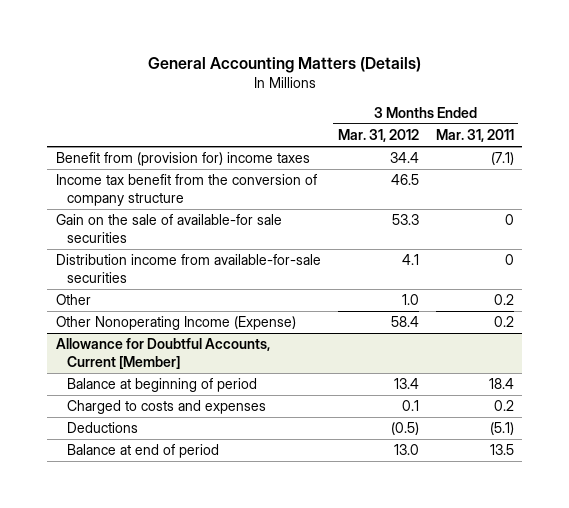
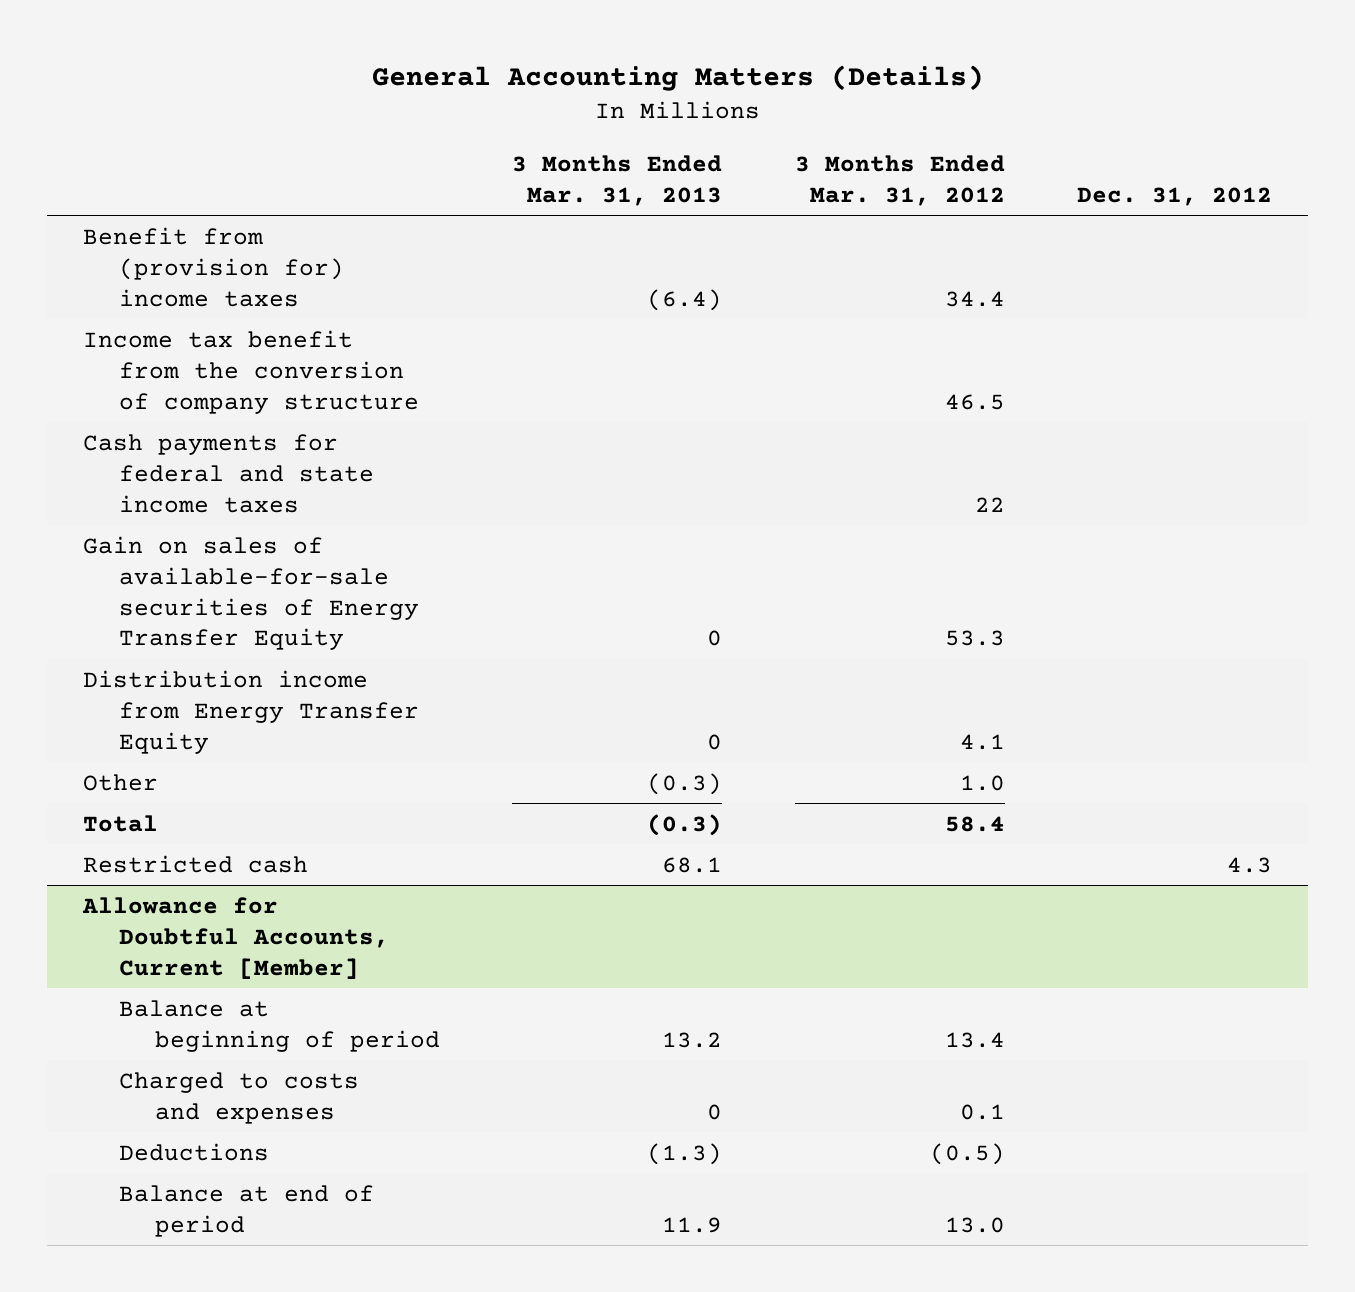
[435,129,514,143] Mar. 31, 2011 -> none
none -> [512,154,723,206] 3 Months Ended Mar. 31, 2013
none -> [1077,186,1273,206] Dec. 31, 2012
none -> [82,433,374,513] Cash payments for federal and state income taxes
[55,214,282,243] Gain on the sale of available-for sale securities -> [82,535,419,651] Gain on sales of available-for-sale securities of Energy Transfer Equity
[55,254,321,283] Distribution income from available-for-sale securities -> [82,669,419,754] Distribution income from Energy Transfer Equity
[55,316,296,331] Other Nonoperating Income (Expense) -> [82,814,158,832] Total
none -> [82,854,308,873] Restricted cash

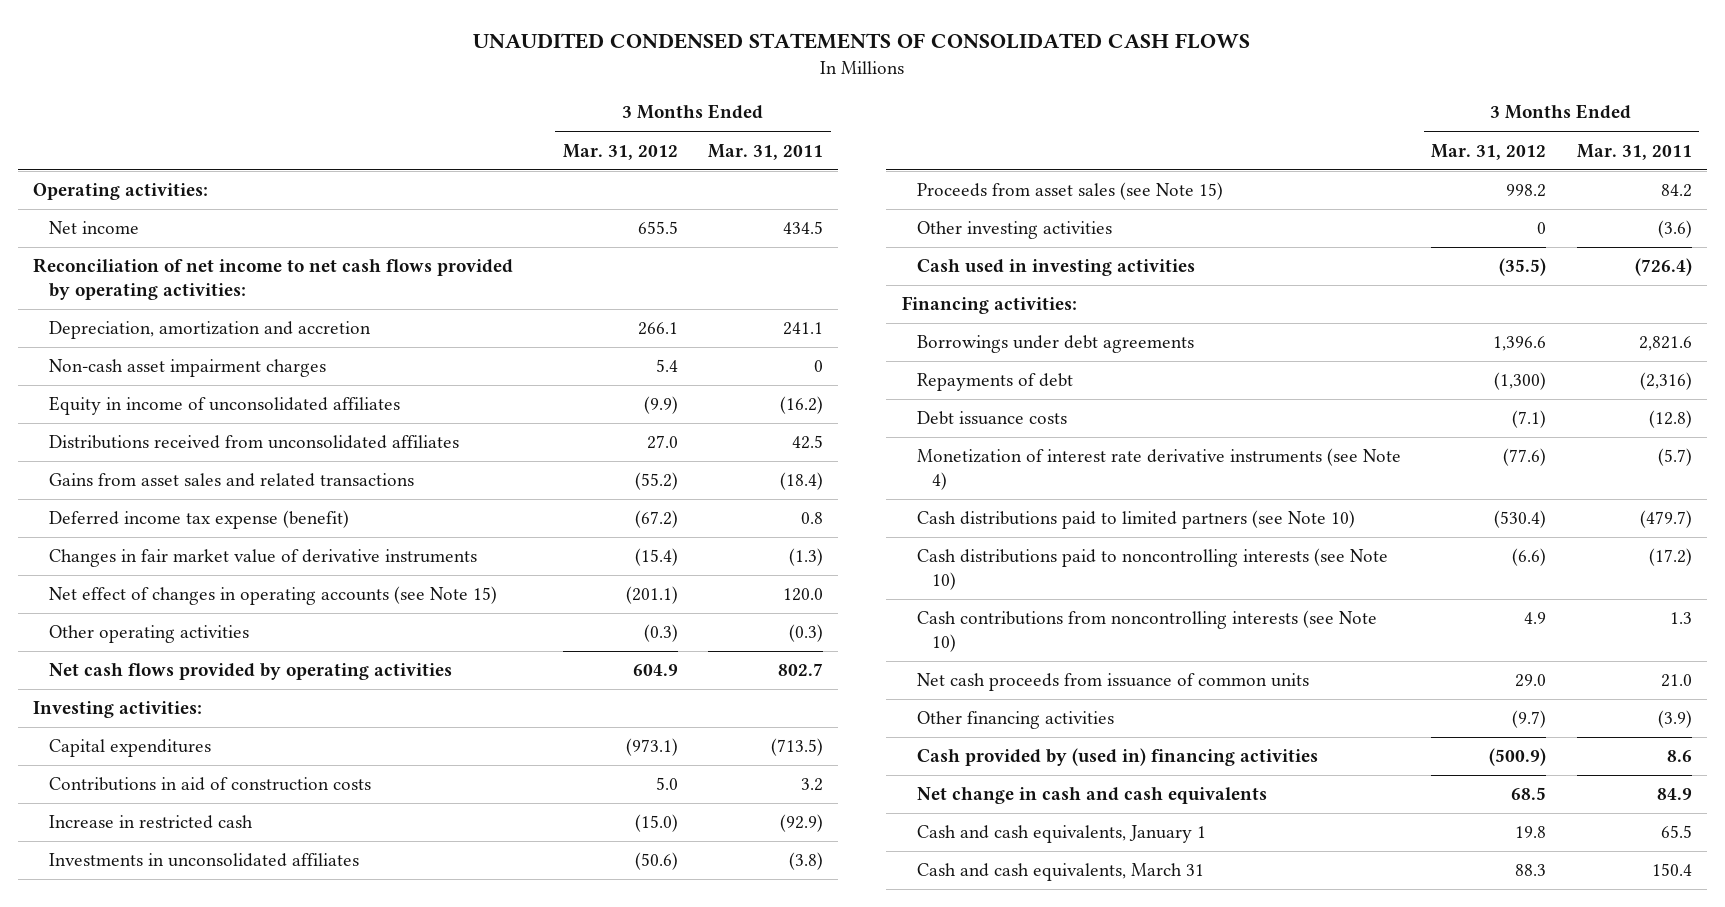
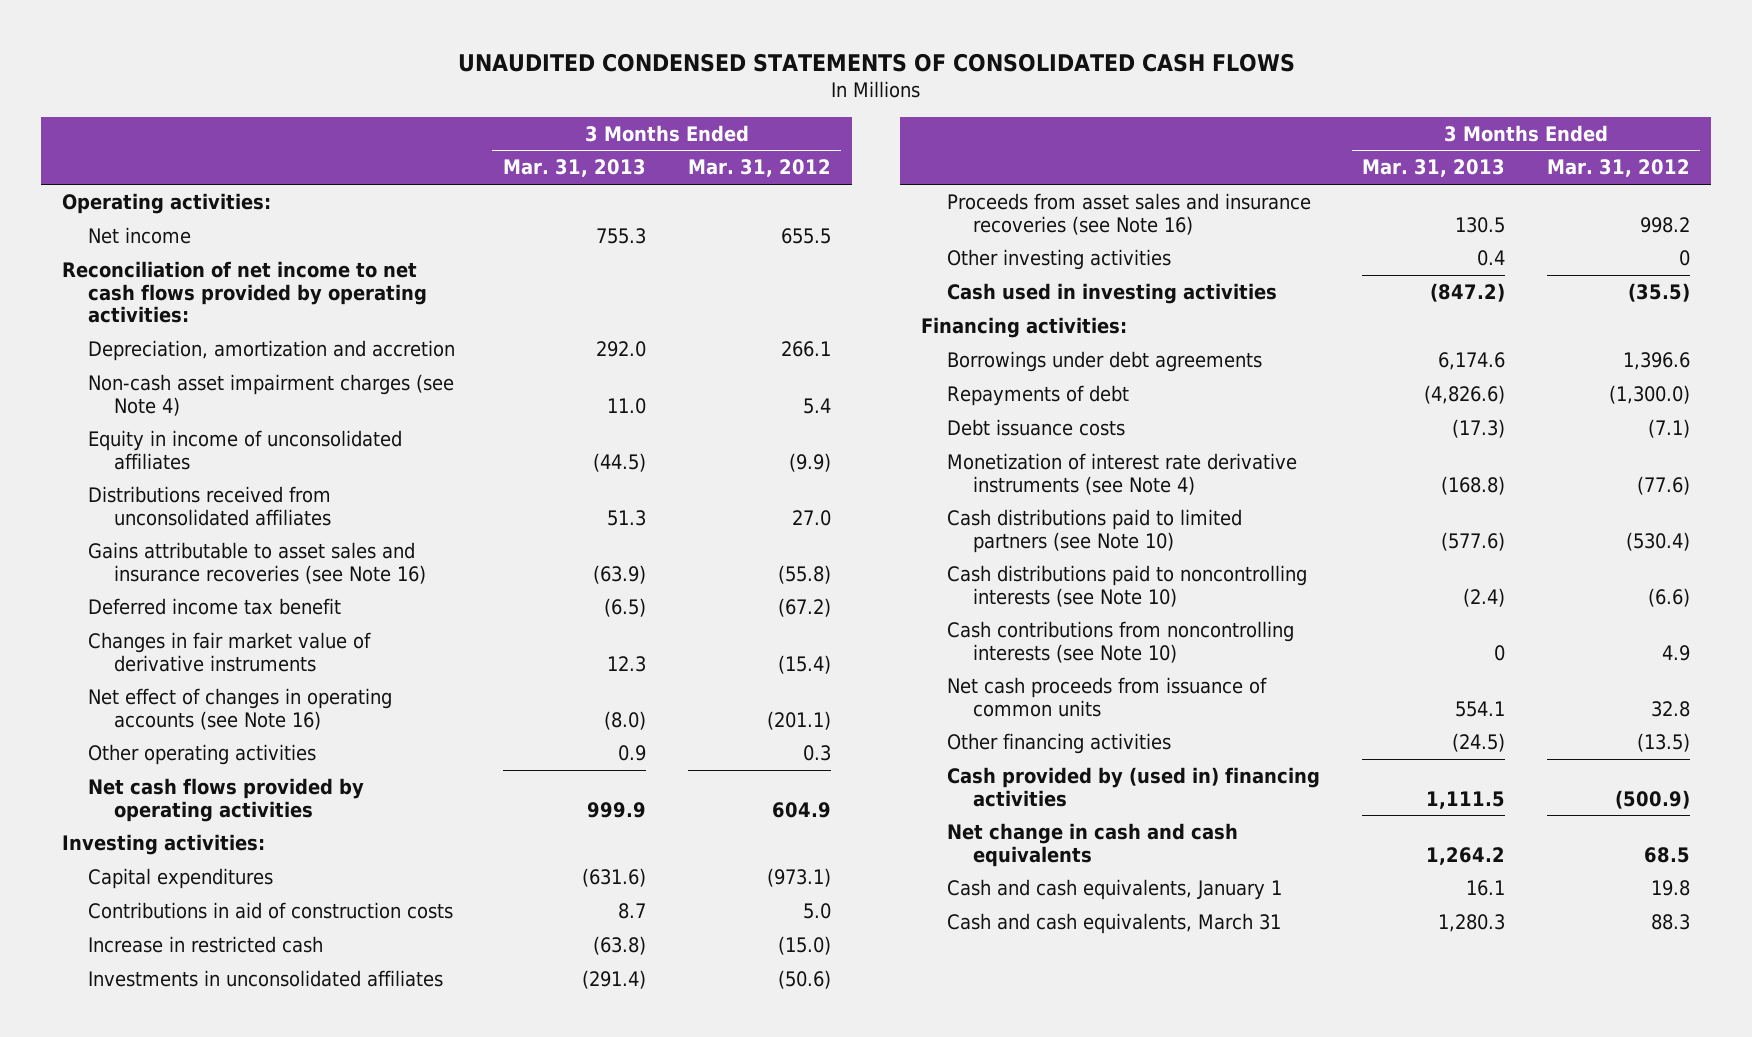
[708,143,824,160] Mar. 31, 2011 -> none
none -> [502,159,646,178] Mar. 31, 2013
[48,359,326,378] Non-cash asset impairment charges -> [87,373,454,416] Non-cash asset impairment charges (see Note 4)
[48,473,414,488] Gains from asset sales and related transactions -> [87,541,426,584] Gains attributable to asset sales and insurance recoveries (see Note 16)
[634,472,678,491] (55.2) -> [777,564,831,584] (55.8)
[48,510,349,530] Deferred income tax expense (benefit) -> [87,597,341,615] Deferred income tax benefit
[48,586,497,606] Net effect of changes in operating accounts (see Note 15) -> [87,687,392,730] Net effect of changes in operating accounts (see Note 16)
[643,624,678,643] (0.3) -> [802,744,831,761] 0.3
[916,182,1223,201] Proceeds from asset sales (see Note 15) -> [947,192,1312,235] Proceeds from asset sales and insurance recoveries (see Note 16)
[1494,372,1547,391] (1,300) -> [1608,384,1690,404] (1,300.0)
[1515,674,1547,688] 29.0 -> [1650,700,1690,717] 32.8
[1512,710,1547,729] (9.7) -> [1636,732,1690,752] (13.5)

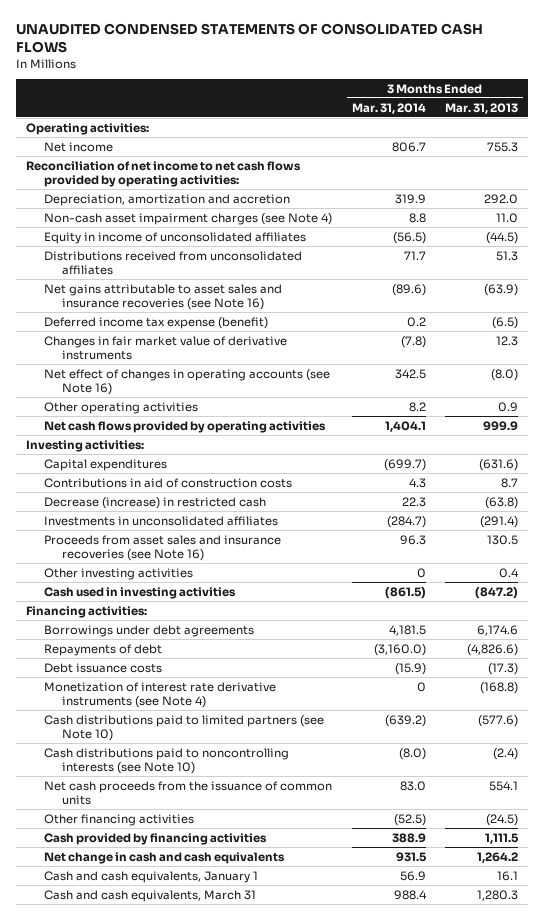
[687,159,831,178] Mar. 31, 2012 -> none
none -> [351,102,426,114] Mar. 31, 2014
[87,541,426,584] Gains attributable to asset sales and insurance recoveries (see Note 16) -> [43,283,282,310] Net gains attributable to asset sales and insurance recoveries (see Note 16)
[87,597,341,615] Deferred income tax benefit -> [43,316,268,329] Deferred income tax expense (benefit)
[87,935,323,953] Increase in restricted cash -> [43,496,266,509] Decrease (increase) in restricted cash
[947,620,1295,663] Cash contributions from noncontrolling interests (see Note 10) -> none
[947,676,1268,717] Net cash proceeds from issuance of common units -> [43,780,332,805] Net cash proceeds from the issuance of common units
[947,766,1321,807] Cash provided by (used in) financing activities -> [43,832,267,845] Cash provided by financing activities

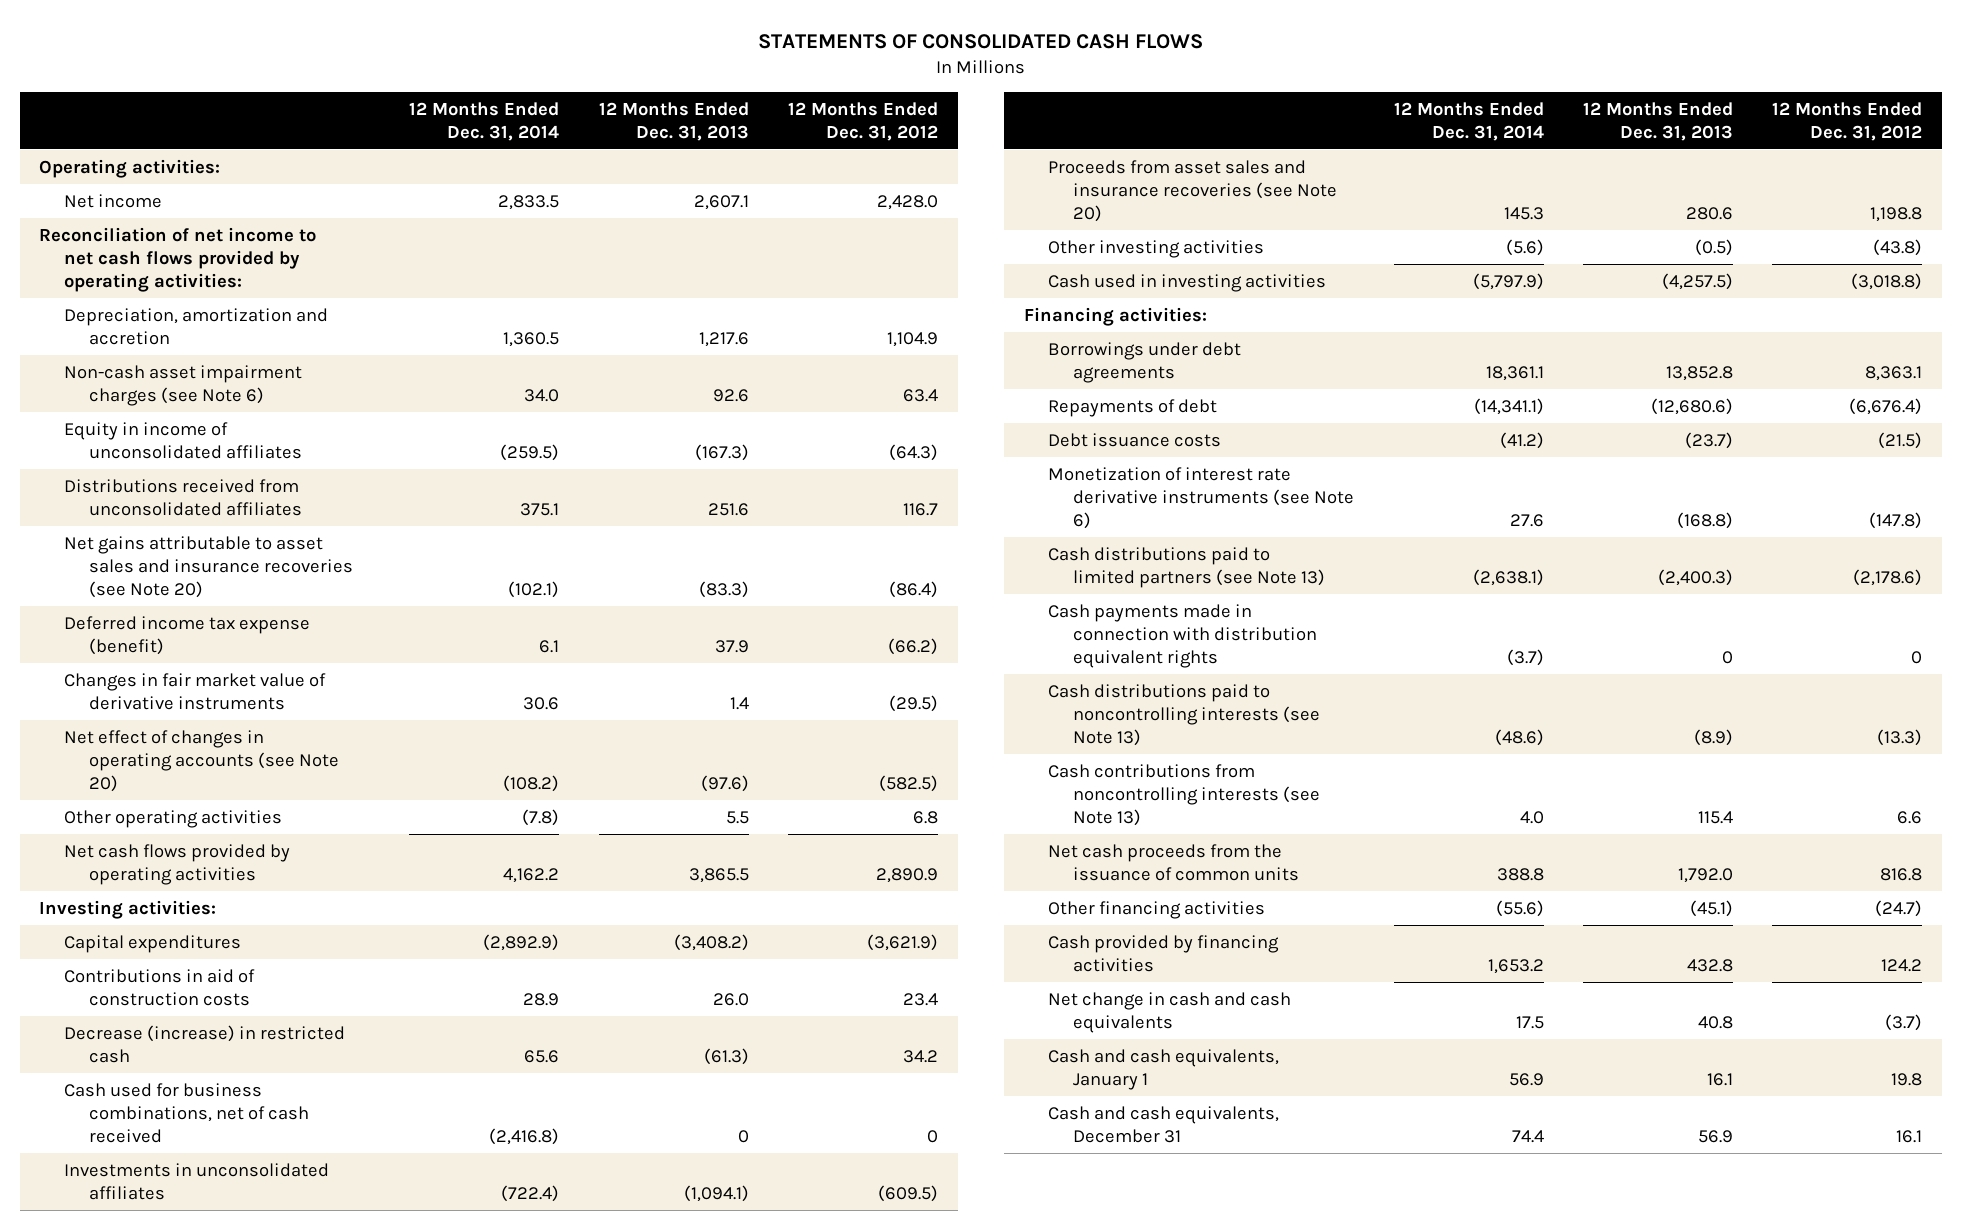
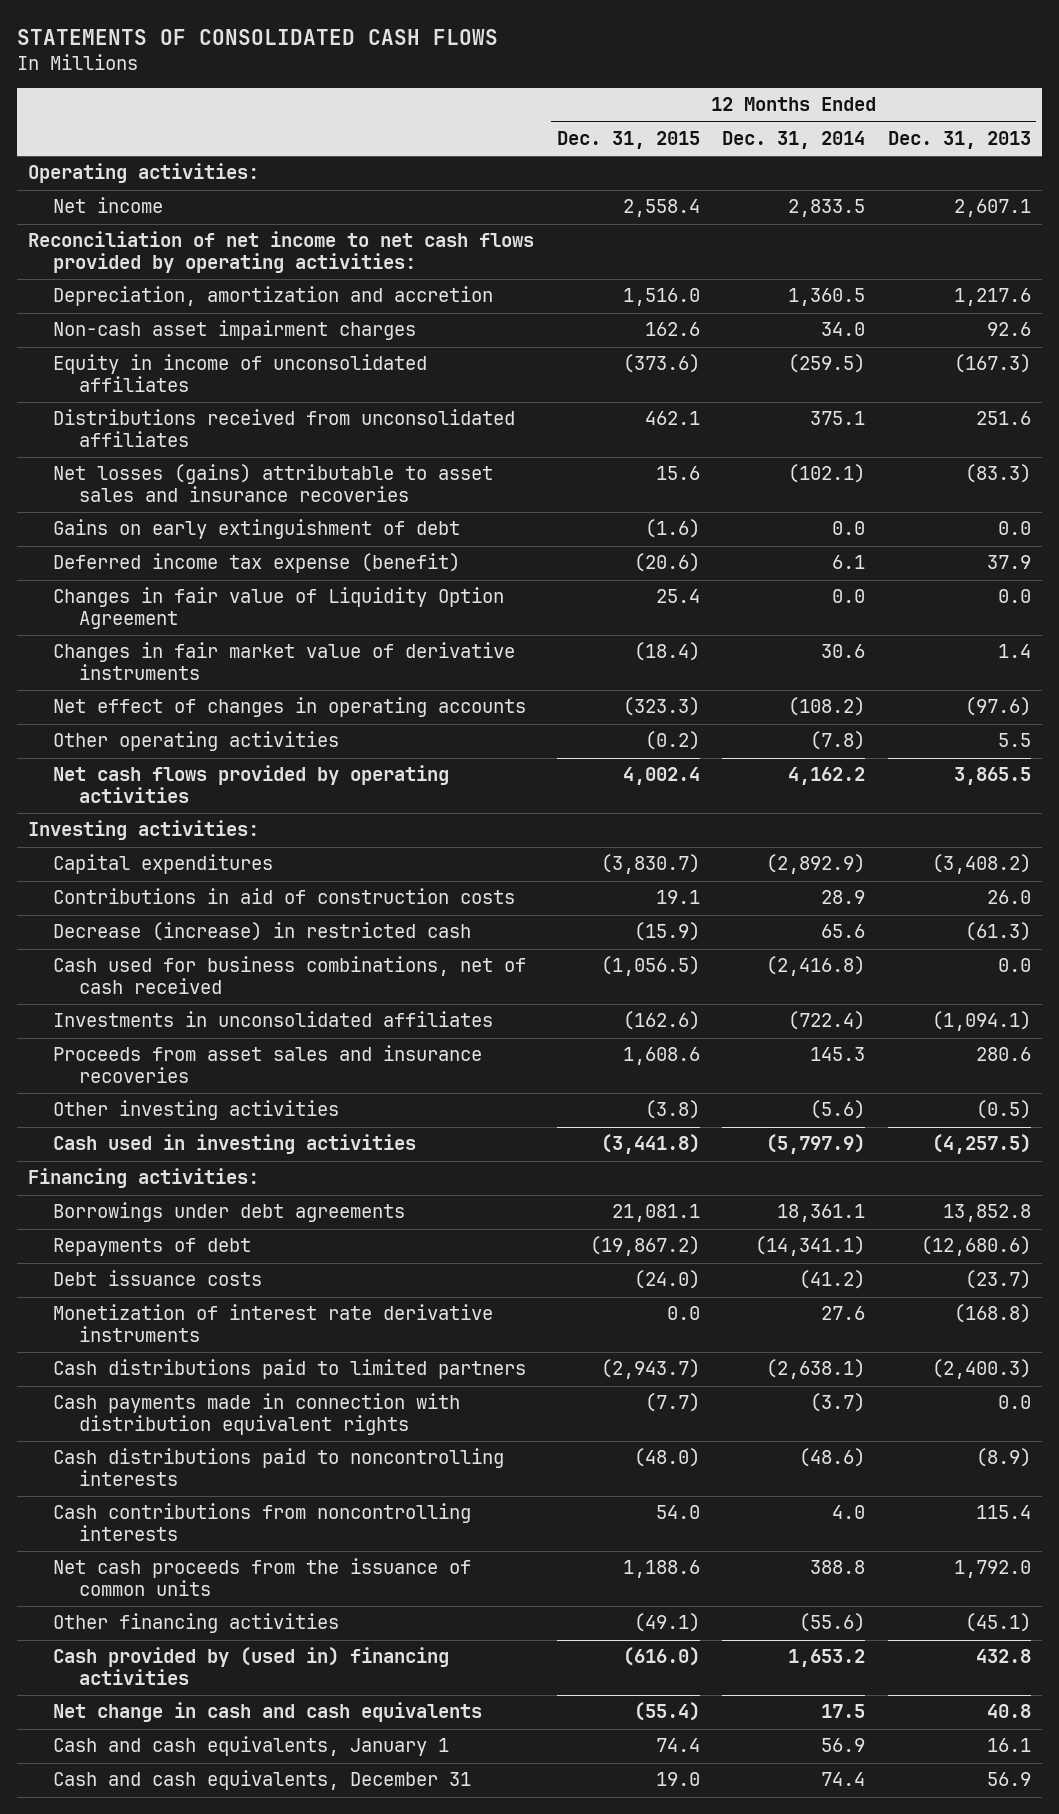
[788,101,939,141] 12 Months Ended Dec. 31, 2012 -> none
none -> [556,131,700,150] Dec. 31, 2015
[64,364,303,406] Non-cash asset impairment charges (see Note 6) -> [53,320,417,341] Non-cash asset impairment charges
[64,535,353,599] Net gains attributable to asset sales and insurance recoveries (see Note 20) -> [53,464,494,503] Net losses (gains) attributable to asset sales and insurance recoveries
none -> [53,519,461,540] Gains on early extinguishment of debt
none -> [53,587,505,630] Changes in fair value of Liquidity Option Agreement
[64,729,339,793] Net effect of changes in operating accounts (see Note 20) -> [53,697,527,718] Net effect of changes in operating accounts
[737,1130,749,1144] 0 -> [997,958,1031,973] 0.0
[1048,159,1338,223] Proceeds from asset sales and insurance recoveries (see Note 20) -> [53,1045,483,1084] Proceeds from asset sales and insurance recoveries
[1048,466,1355,530] Monetization of interest rate derivative instruments (see Note 6) -> [53,1304,494,1343] Monetization of interest rate derivative instruments
[1048,546,1326,588] Cash distributions paid to limited partners (see Note 13) -> [53,1359,527,1380] Cash distributions paid to limited partners
[1722,651,1734,665] 0 -> [997,1395,1031,1410] 0.0
[1048,683,1321,747] Cash distributions paid to noncontrolling interests (see Note 13) -> [53,1448,505,1487] Cash distributions paid to noncontrolling interests
[1048,763,1321,827] Cash contributions from noncontrolling interests (see Note 13) -> [53,1503,472,1542] Cash contributions from noncontrolling interests
[1048,934,1280,972] Cash provided by financing activities -> [53,1647,450,1686] Cash provided by (used in) financing activities

